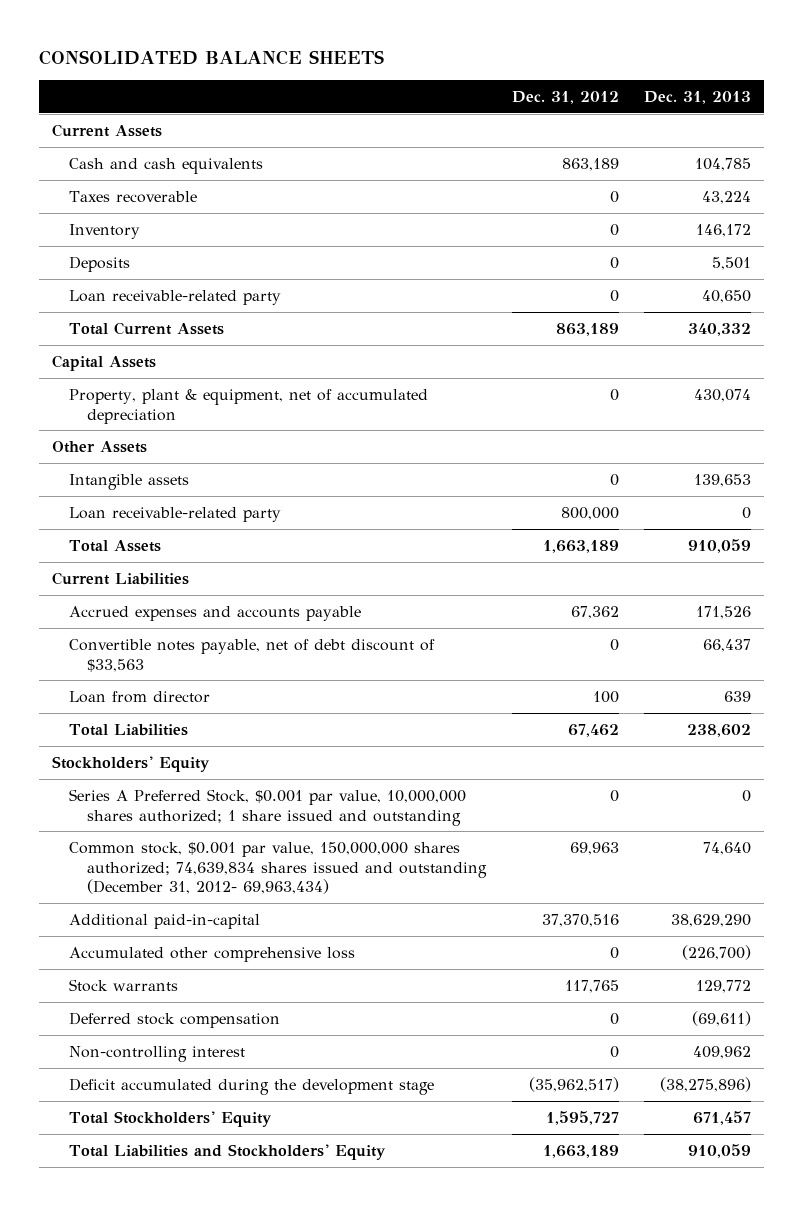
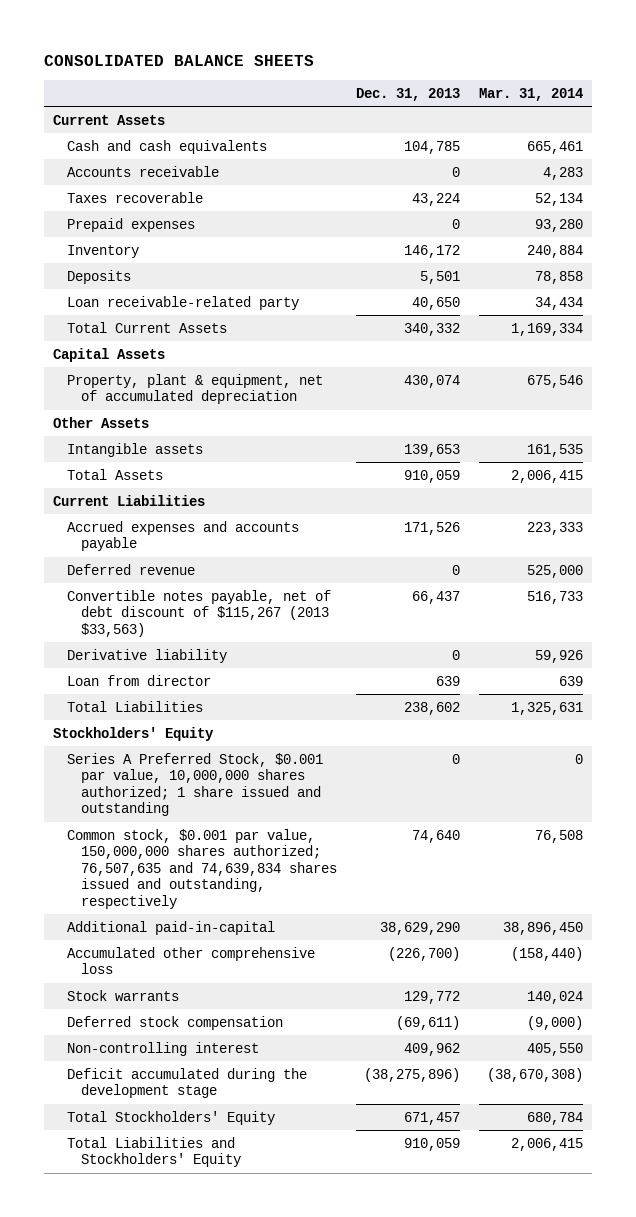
[511,91,619,105] Dec. 31, 2012 -> none
none -> [478,87,583,101] Mar. 31, 2014
none -> [67,165,220,177] Accounts receivable
none -> [67,217,196,232] Prepaid expenses
[69,506,282,522] Loan receivable-related party -> none
none -> [67,563,196,575] Deferred revenue
[69,638,436,672] Convertible notes payable, net of debt discount of $33,563 -> [67,589,332,637] Convertible notes payable, net of debt discount of $115,267 (2013 $33,563)
none -> [67,648,228,663] Derivative liability
[69,841,487,895] Common stock, $0.001 par value, 150,000,000 shares authorized; 74,639,834 shares issued and outstanding (December 31, 2012- 69,963,434) -> [67,828,338,909] Common stock, $0.001 par value, 150,000,000 shares authorized; 76,507,635 and 74,639,834 shares issued and outstanding, respectively

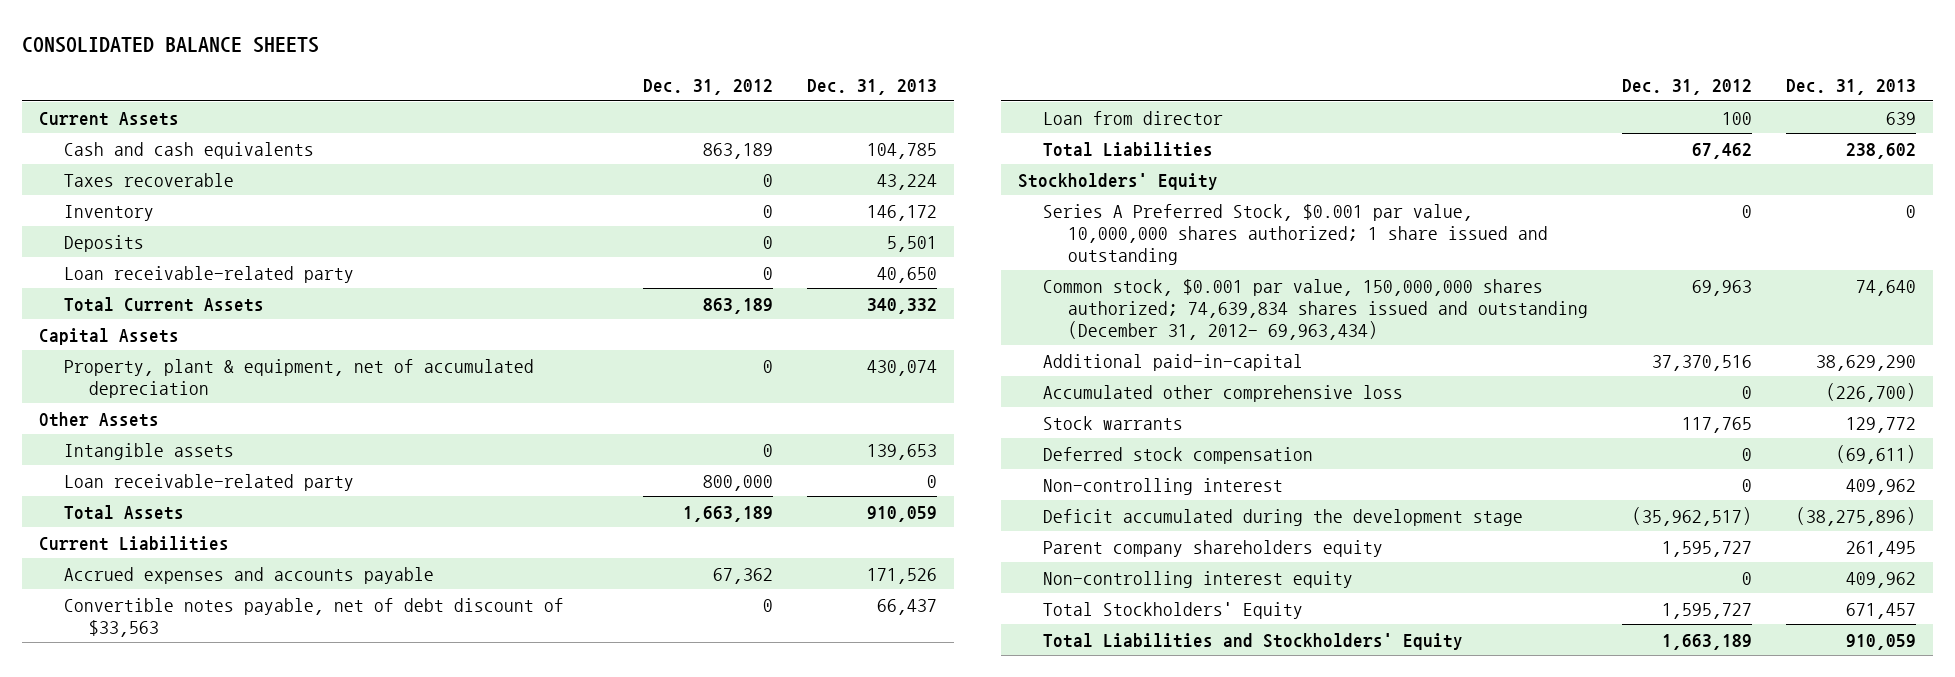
[478,87,583,101] Mar. 31, 2014 -> none
none -> [642,78,773,95] Dec. 31, 2012
[67,165,220,177] Accounts receivable -> none
[67,217,196,232] Prepaid expenses -> none
none -> [63,473,354,491] Loan receivable-related party
[67,563,196,575] Deferred revenue -> none
[67,648,228,663] Derivative liability -> none
[67,589,332,637] Convertible notes payable, net of debt discount of $115,267 (2013 $33,563) -> [63,597,564,637] Convertible notes payable, net of debt discount of $33,563
[67,828,338,909] Common stock, $0.001 par value, 150,000,000 shares authorized; 76,507,635 and 74,639,834 shares issued and outstanding, respectively -> [1042,278,1588,340] Common stock, $0.001 par value, 150,000,000 shares authorized; 74,639,834 shares issued and outstanding (December 31, 2012- 69,963,434)
none -> [1042,539,1383,557] Parent company shareholders equity
none -> [1042,570,1353,588] Non-controlling interest equity

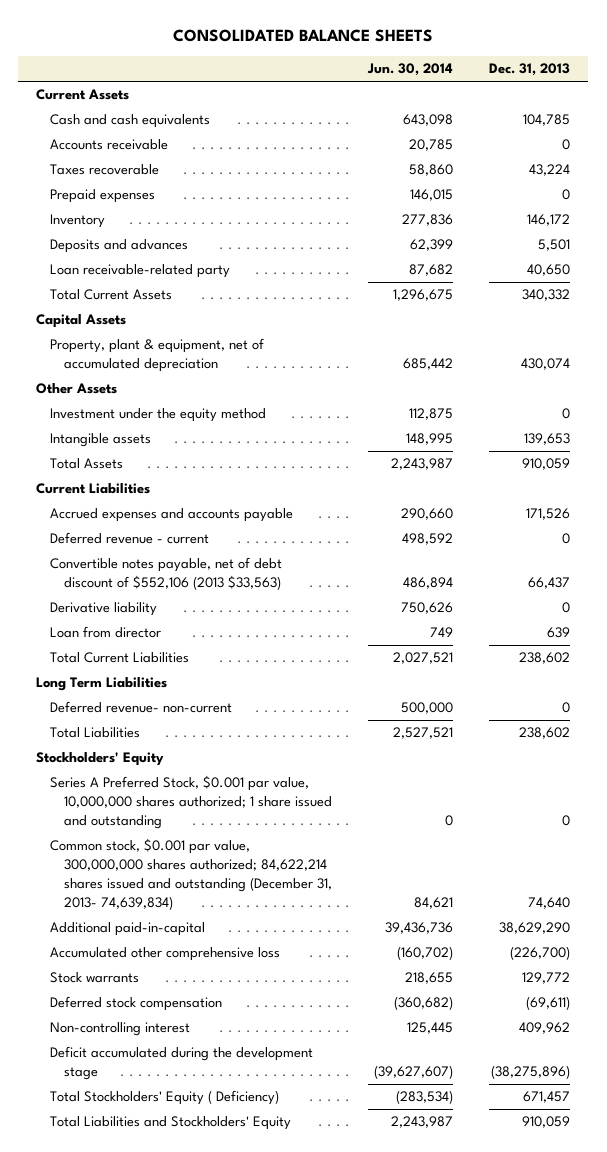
[642,78,773,95] Dec. 31, 2012 -> none
none -> [367,63,454,77] Jun. 30, 2014
none -> [50,139,169,151] Accounts receivable
none -> [50,189,156,204] Prepaid expenses
[63,234,144,252] Deposits -> [50,239,189,254] Deposits and advances
none -> [50,408,267,423] Investment under the equity method
[63,473,354,491] Loan receivable-related party -> none
none -> [50,532,210,545] Deferred revenue - current
[63,597,564,637] Convertible notes payable, net of debt discount of $33,563 -> [50,557,283,591] Convertible notes payable, net of debt discount of $552,106 (2013 $33,563)
none -> [50,602,158,617] Derivative liability
none -> [50,652,190,664] Total Current Liabilities
none -> [36,677,168,692] Long Term Liabilities
none -> [50,701,233,714] Deferred revenue- non-current
[1042,278,1588,340] Common stock, $0.001 par value, 150,000,000 shares authorized; 74,639,834 shares issued and outstanding (December 31, 2012- 69,963,434) -> [50,838,333,911] Common stock, $0.001 par value, 300,000,000 shares authorized; 84,622,214 shares issued and outstanding (December 31, 2013- 74,639,834)
[1042,539,1383,557] Parent company shareholders equity -> none
[1042,570,1353,588] Non-controlling interest equity -> none
[1042,601,1303,619] Total Stockholders' Equity -> [50,1090,280,1106] Total Stockholders' Equity ( Deficiency)

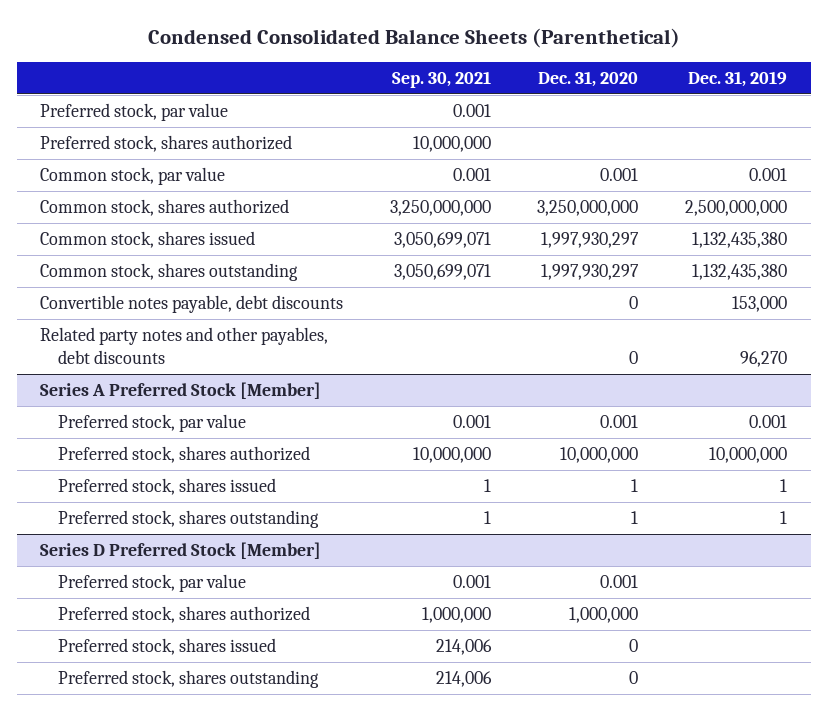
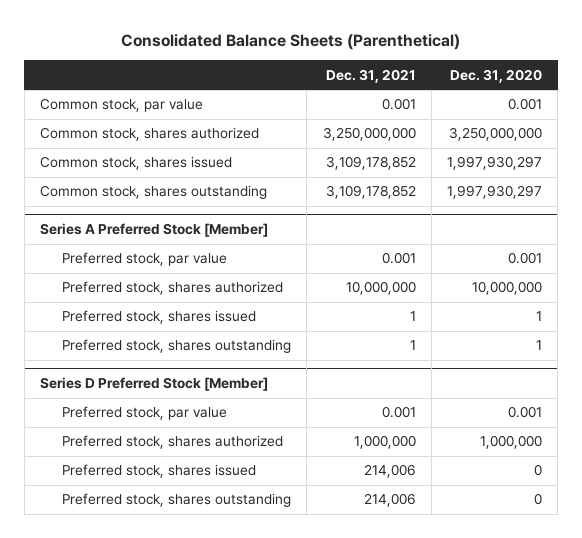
[147,28,680,49] Condensed Consolidated Balance Sheets (Parenthetical) -> [121,34,461,51] Consolidated Balance Sheets (Parenthetical)
[391,71,491,89] Sep. 30, 2021 -> none
[688,71,788,88] Dec. 31, 2019 -> none
none -> [325,68,416,83] Dec. 31, 2021
[39,102,228,121] Preferred stock, par value -> none
[39,134,292,152] Preferred stock, shares authorized -> none
[39,294,343,313] Convertible notes payable, debt discounts -> none
[39,326,328,365] Related party notes and other payables, debt discounts -> none

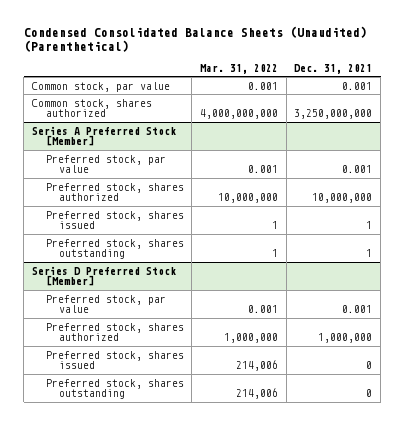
[121,34,461,51] Consolidated Balance Sheets (Parenthetical) -> [23,26,367,52] Condensed Consolidated Balance Sheets (Unaudited) (Parenthetical)
[449,68,542,83] Dec. 31, 2020 -> none
none -> [199,63,278,74] Mar. 31, 2022
[40,156,233,171] Common stock, shares issued -> none
[40,185,268,200] Common stock, shares outstanding -> none
[363,464,416,479] 214,006 -> [366,361,373,370] 0
[363,493,416,508] 214,006 -> [366,389,373,398] 0

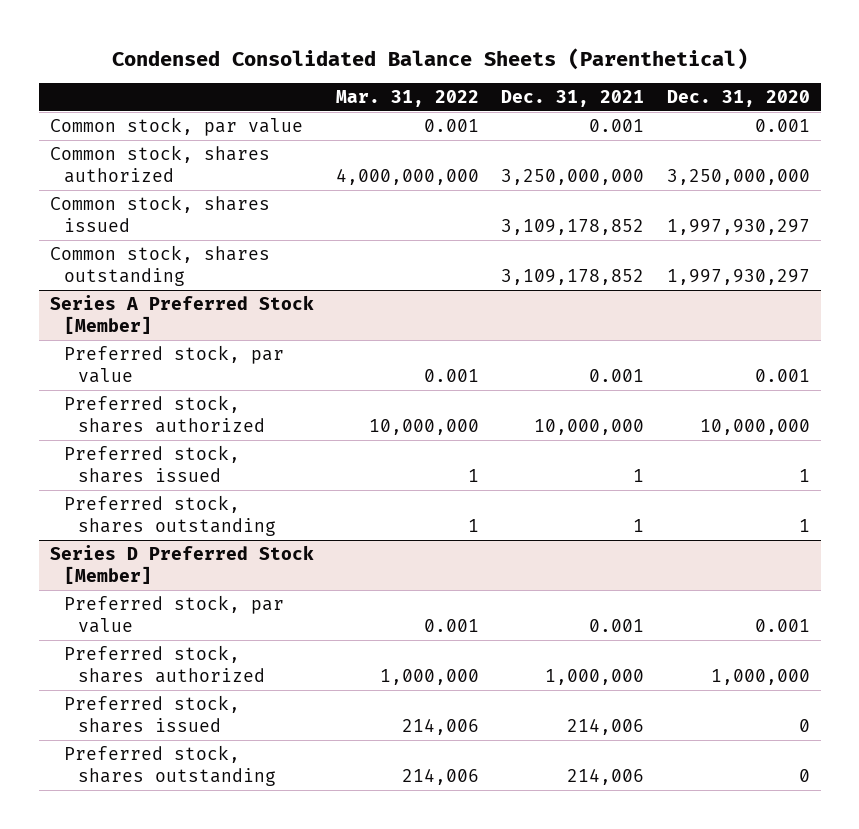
[23,26,367,52] Condensed Consolidated Balance Sheets (Unaudited) (Parenthetical) -> [111,47,748,70] Condensed Consolidated Balance Sheets (Parenthetical)
none -> [666,90,810,108] Dec. 31, 2020
none -> [49,194,270,232] Common stock, shares issued
none -> [49,244,270,286] Common stock, shares outstanding
[366,361,373,370] 0 -> [567,717,645,735] 214,006
[366,389,373,398] 0 -> [567,767,645,785] 214,006

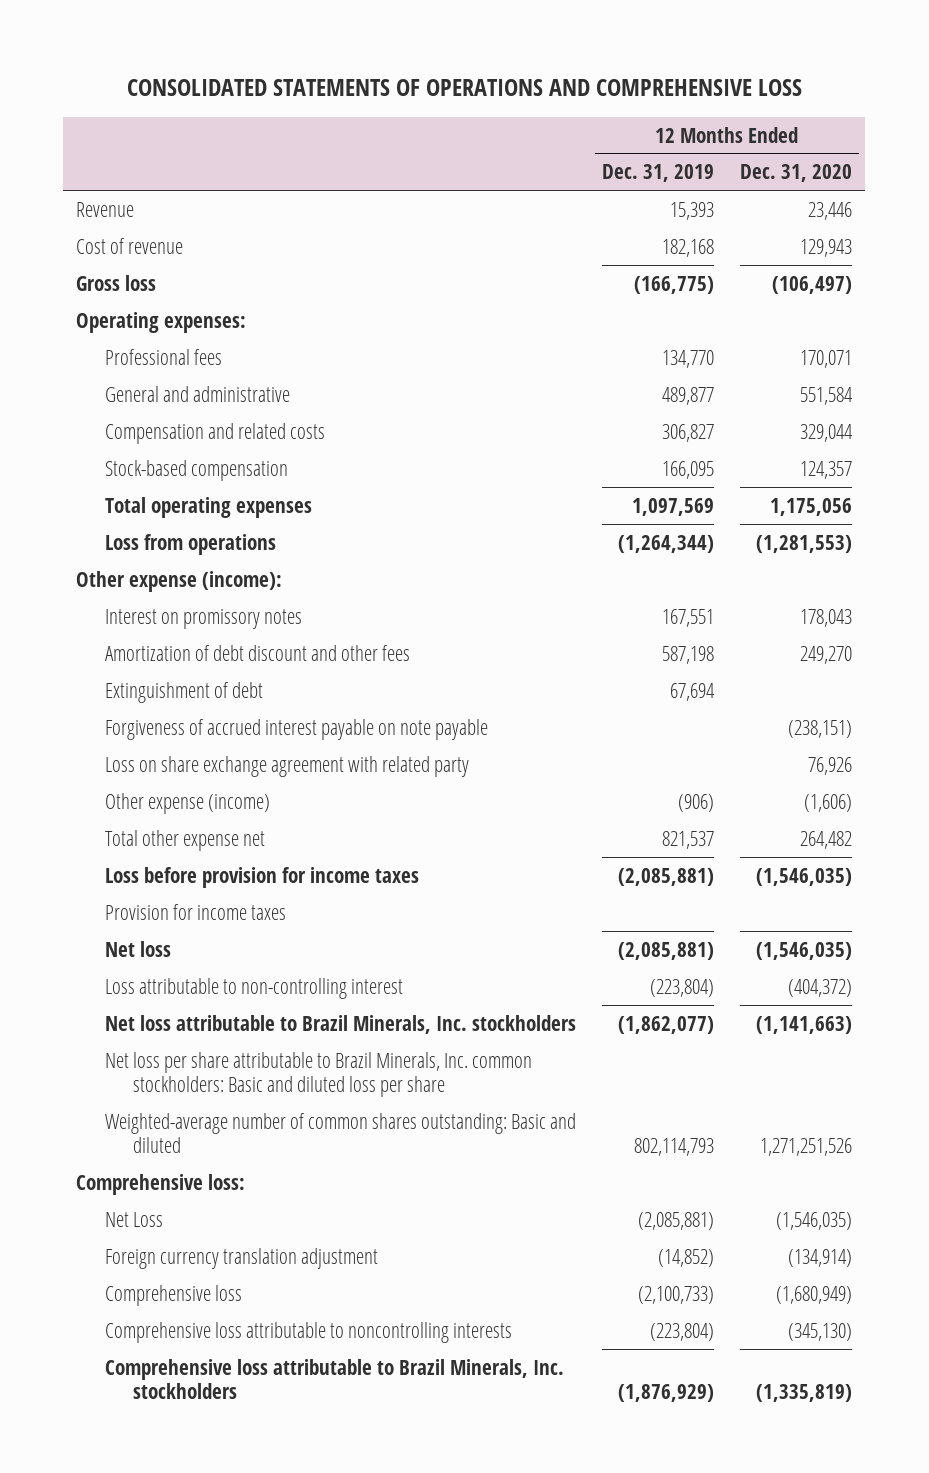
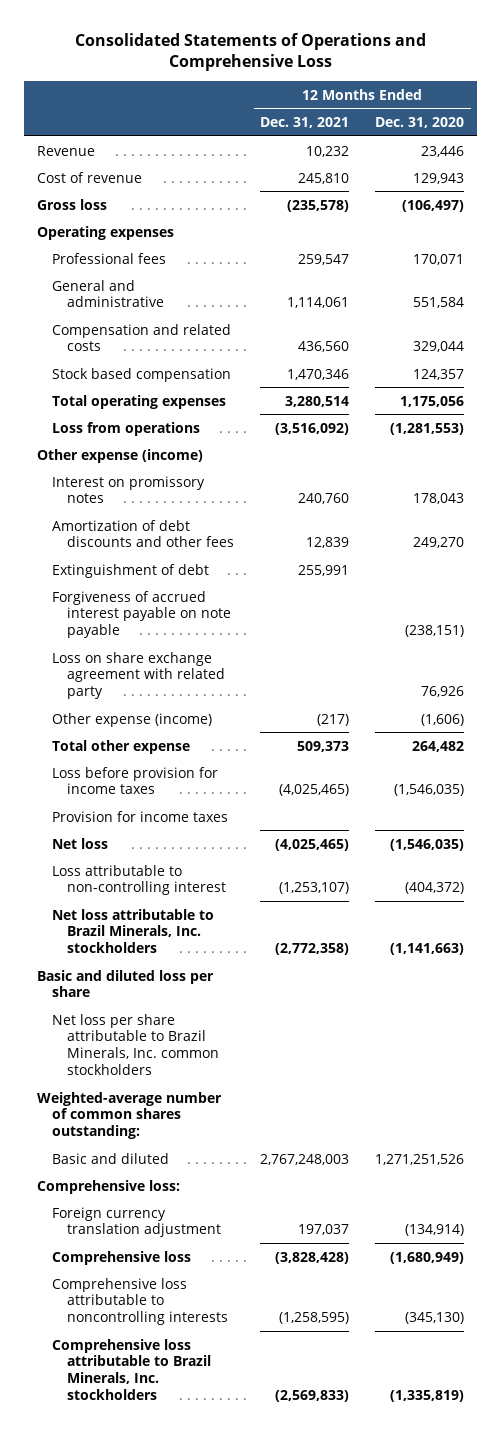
[127,78,803,96] CONSOLIDATED STATEMENTS OF OPERATIONS AND COMPREHENSIVE LOSS -> [74,32,426,72] Consolidated Statements of Operations and Comprehensive Loss
[602,164,715,183] Dec. 31, 2019 -> none
none -> [260,117,350,129] Dec. 31, 2021
[76,311,247,333] Operating expenses: -> [37,225,175,240] Operating expenses
[104,459,288,481] Stock-based compensation -> [52,367,232,382] Stock based compensation
[76,570,283,592] Other expense (income): -> [37,448,204,463] Other expense (income)
[104,644,410,661] Amortization of debt discount and other fees -> [52,519,235,548] Amortization of debt discounts and other fees
[104,829,265,851] Total other expense net -> [52,739,191,754] Total other expense
none -> [37,969,215,998] Basic and diluted loss per share
[104,1051,532,1098] Net loss per share attributable to Brazil Minerals, Inc. common stockholders: Basic and diluted loss per share -> [52,1013,220,1076] Net loss per share attributable to Brazil Minerals, Inc. common stockholders
none -> [37,1091,223,1140] Weighted-average number of common shares outstanding:
[104,1112,576,1154] Weighted-average number of common shares outstanding: Basic and diluted -> [52,1152,170,1164] Basic and diluted
[104,1211,163,1227] Net Loss -> none

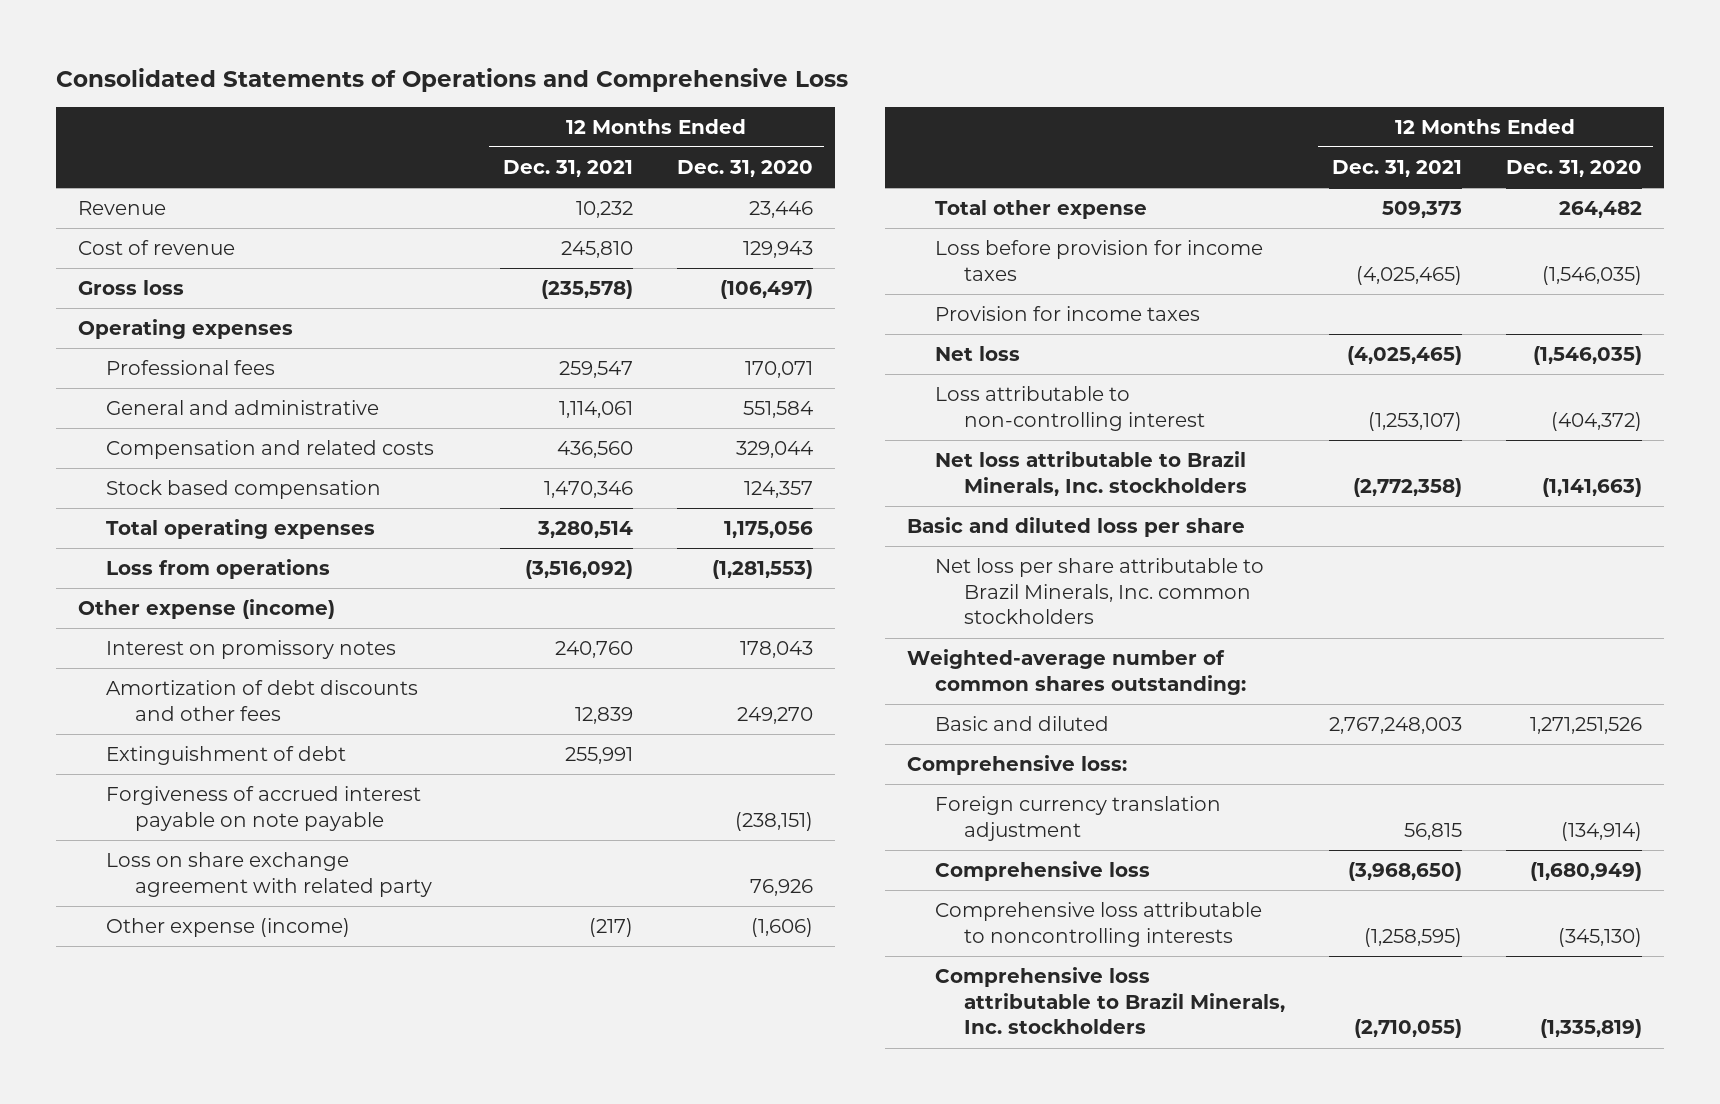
[298,1224,350,1236] 197,037 -> [1403,822,1462,840] 56,815
[275,1251,350,1264] (3,828,428) -> [1347,862,1462,882] (3,968,650)
[275,1390,350,1403] (2,569,833) -> [1353,1019,1462,1039] (2,710,055)

